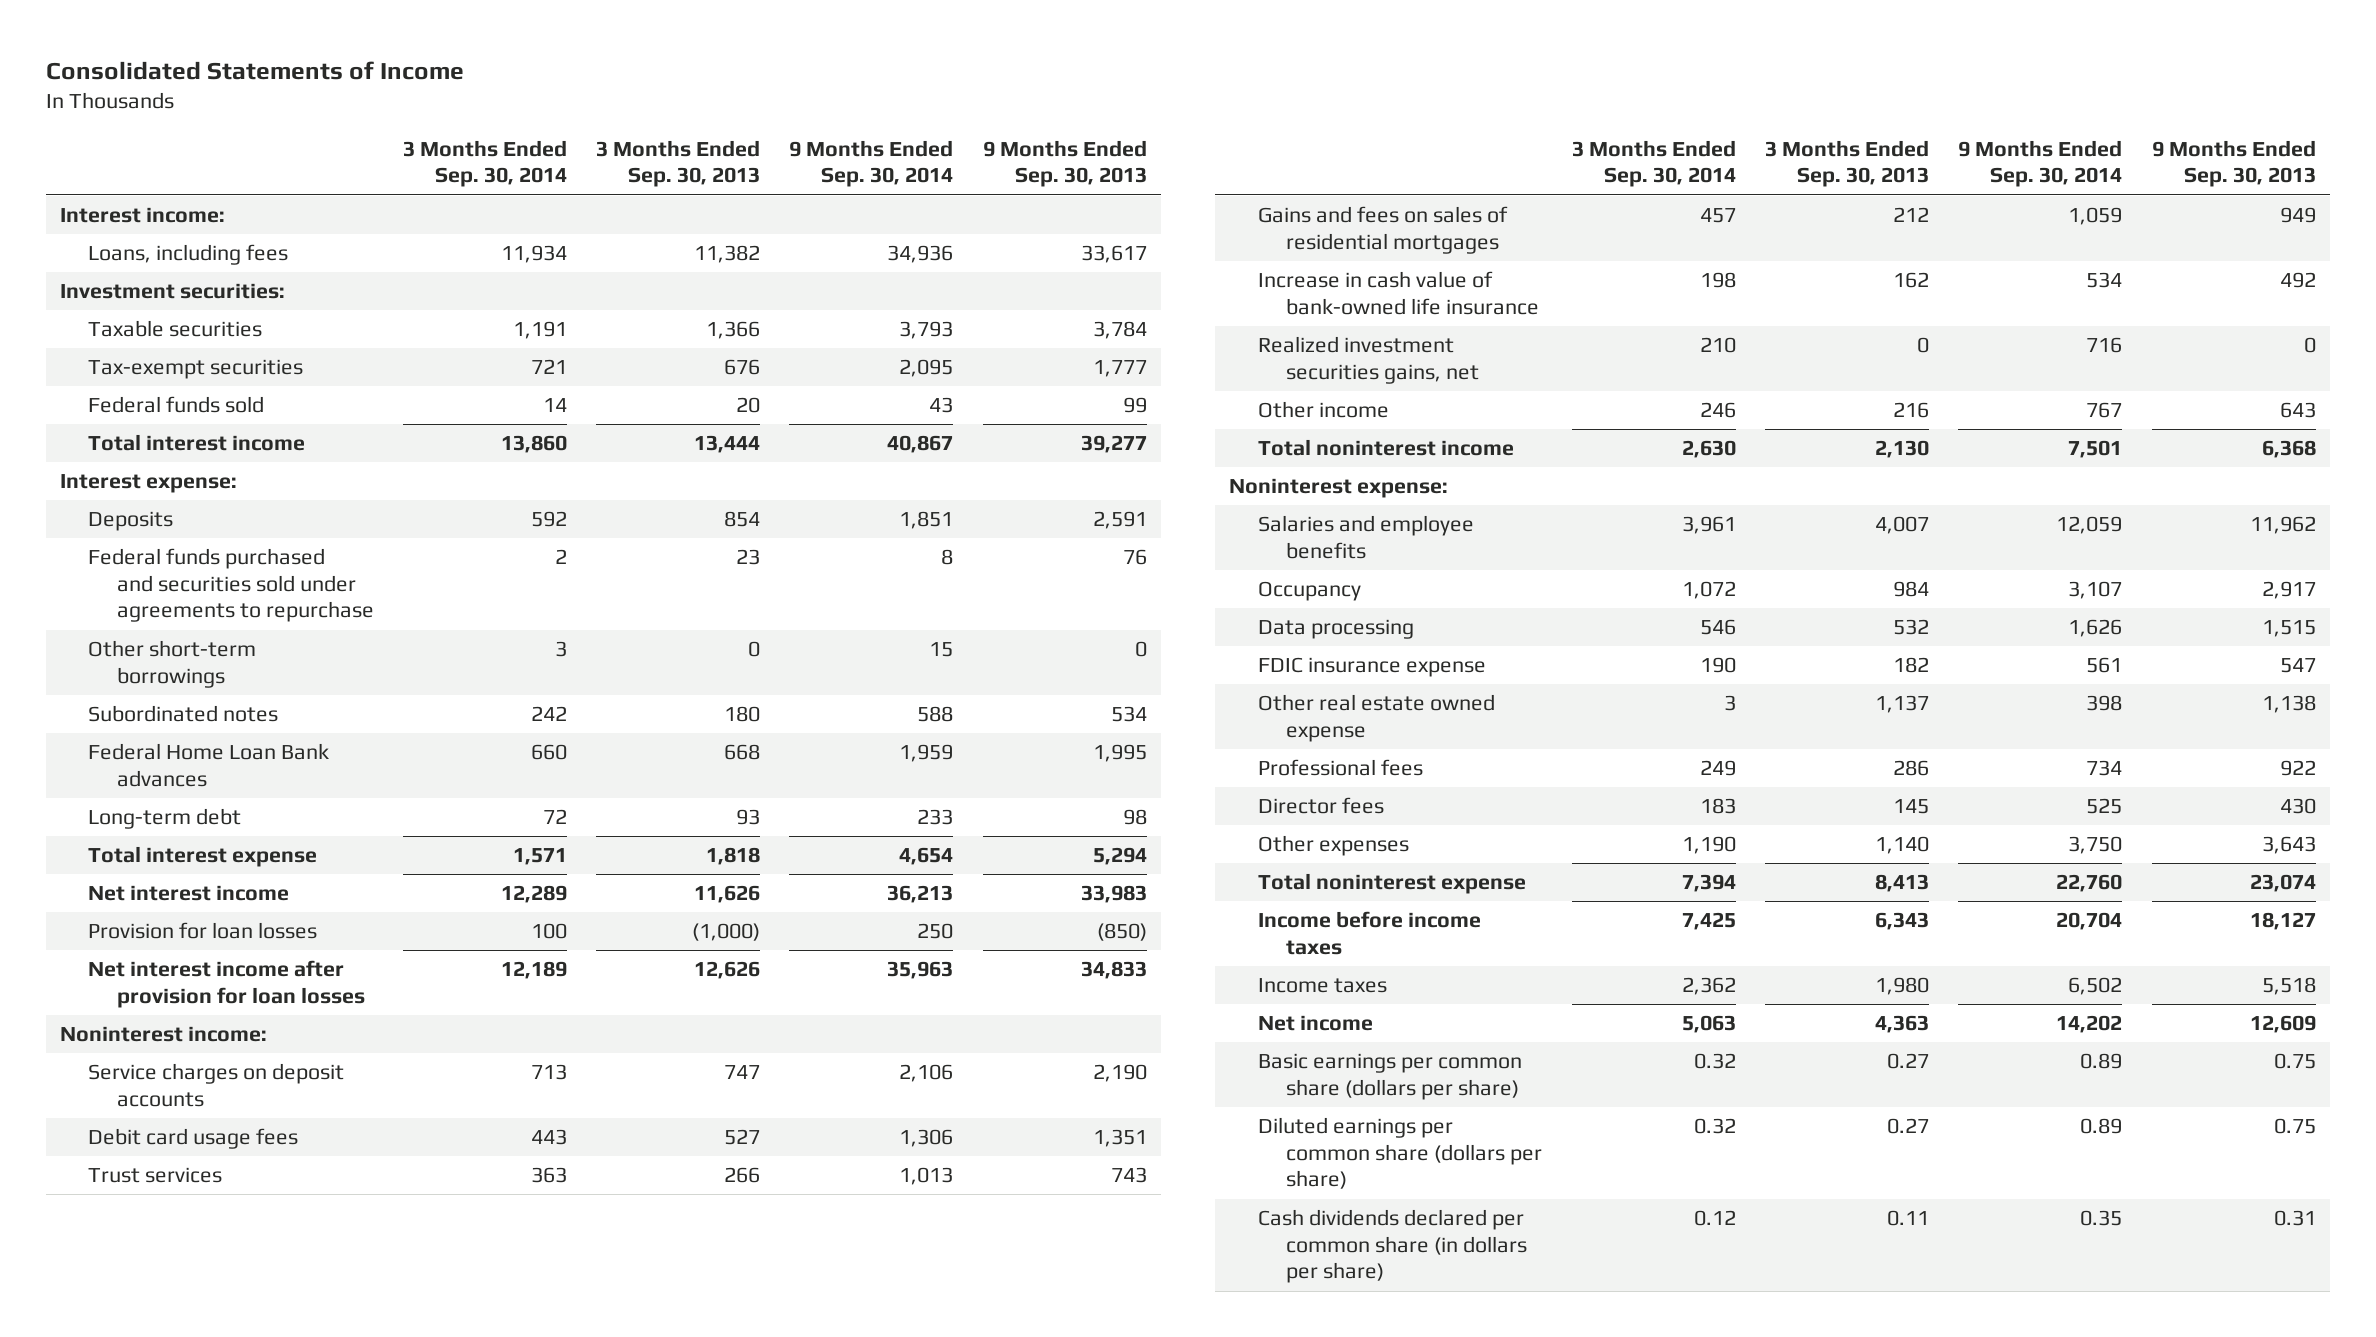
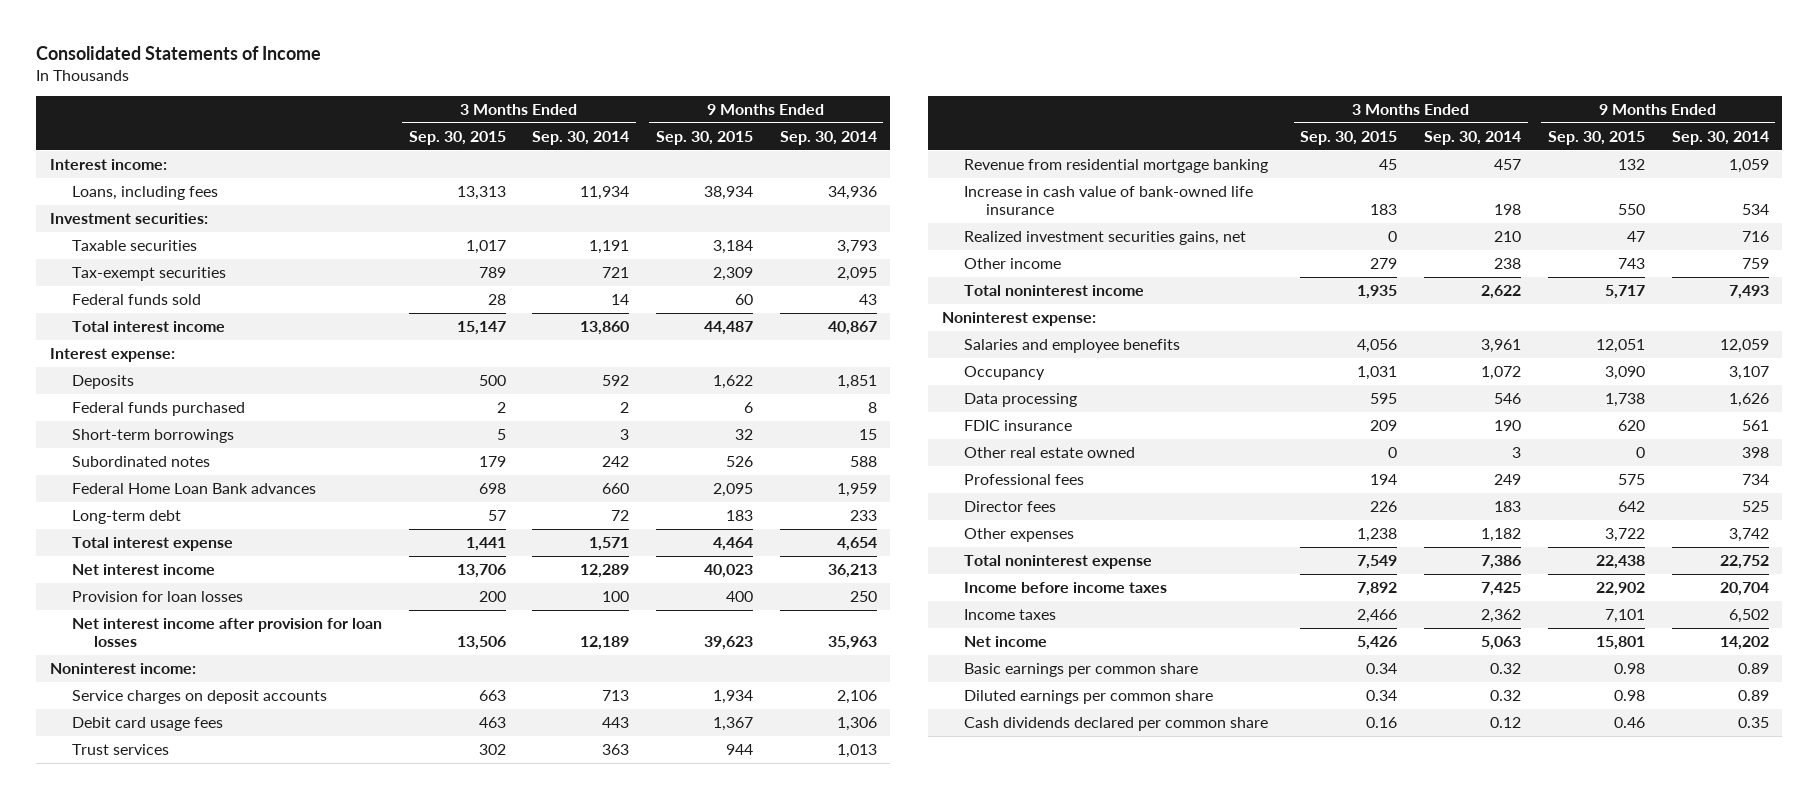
[596,139,761,188] 3 Months Ended Sep. 30, 2013 -> none
[982,139,1147,188] 9 Months Ended Sep. 30, 2013 -> none
none -> [408,130,506,145] Sep. 30, 2015
none -> [655,130,753,145] Sep. 30, 2015
[88,548,374,623] Federal funds purchased and securities sold under agreements to repurchase -> none
none -> [71,401,245,416] Federal funds purchased
[88,640,257,688] Other short-term borrowings -> [71,428,234,443] Short-term borrowings
[1257,206,1508,254] Gains and fees on sales of residential mortgages -> [963,158,1268,173] Revenue from residential mortgage banking
[1699,402,1736,419] 246 -> [1494,257,1522,269] 238
[2086,402,2123,419] 767 -> [1741,257,1769,269] 759
[1681,440,1736,459] 2,630 -> [1481,284,1522,299] 2,622
[2068,440,2123,459] 7,501 -> [1728,284,1769,299] 7,493
[1257,657,1486,678] FDIC insurance expense -> [963,419,1072,431] FDIC insurance
[1257,694,1495,742] Other real estate owned expense -> [963,446,1135,458] Other real estate owned
[1681,836,1736,855] 1,190 -> [1481,527,1522,542] 1,182
[2068,836,2123,855] 3,750 -> [1728,527,1769,542] 3,742
[1681,874,1736,893] 7,394 -> [1481,554,1522,569] 7,386
[2056,874,2123,893] 22,760 -> [1719,554,1769,569] 22,752
[1257,1053,1522,1100] Basic earnings per common share (dollars per share) -> [963,662,1198,677] Basic earnings per common share
[1257,1117,1542,1190] Diluted earnings per common share (dollars per share) -> [963,689,1213,704] Diluted earnings per common share
[1257,1209,1527,1284] Cash dividends declared per common share (in dollars per share) -> [963,716,1268,731] Cash dividends declared per common share

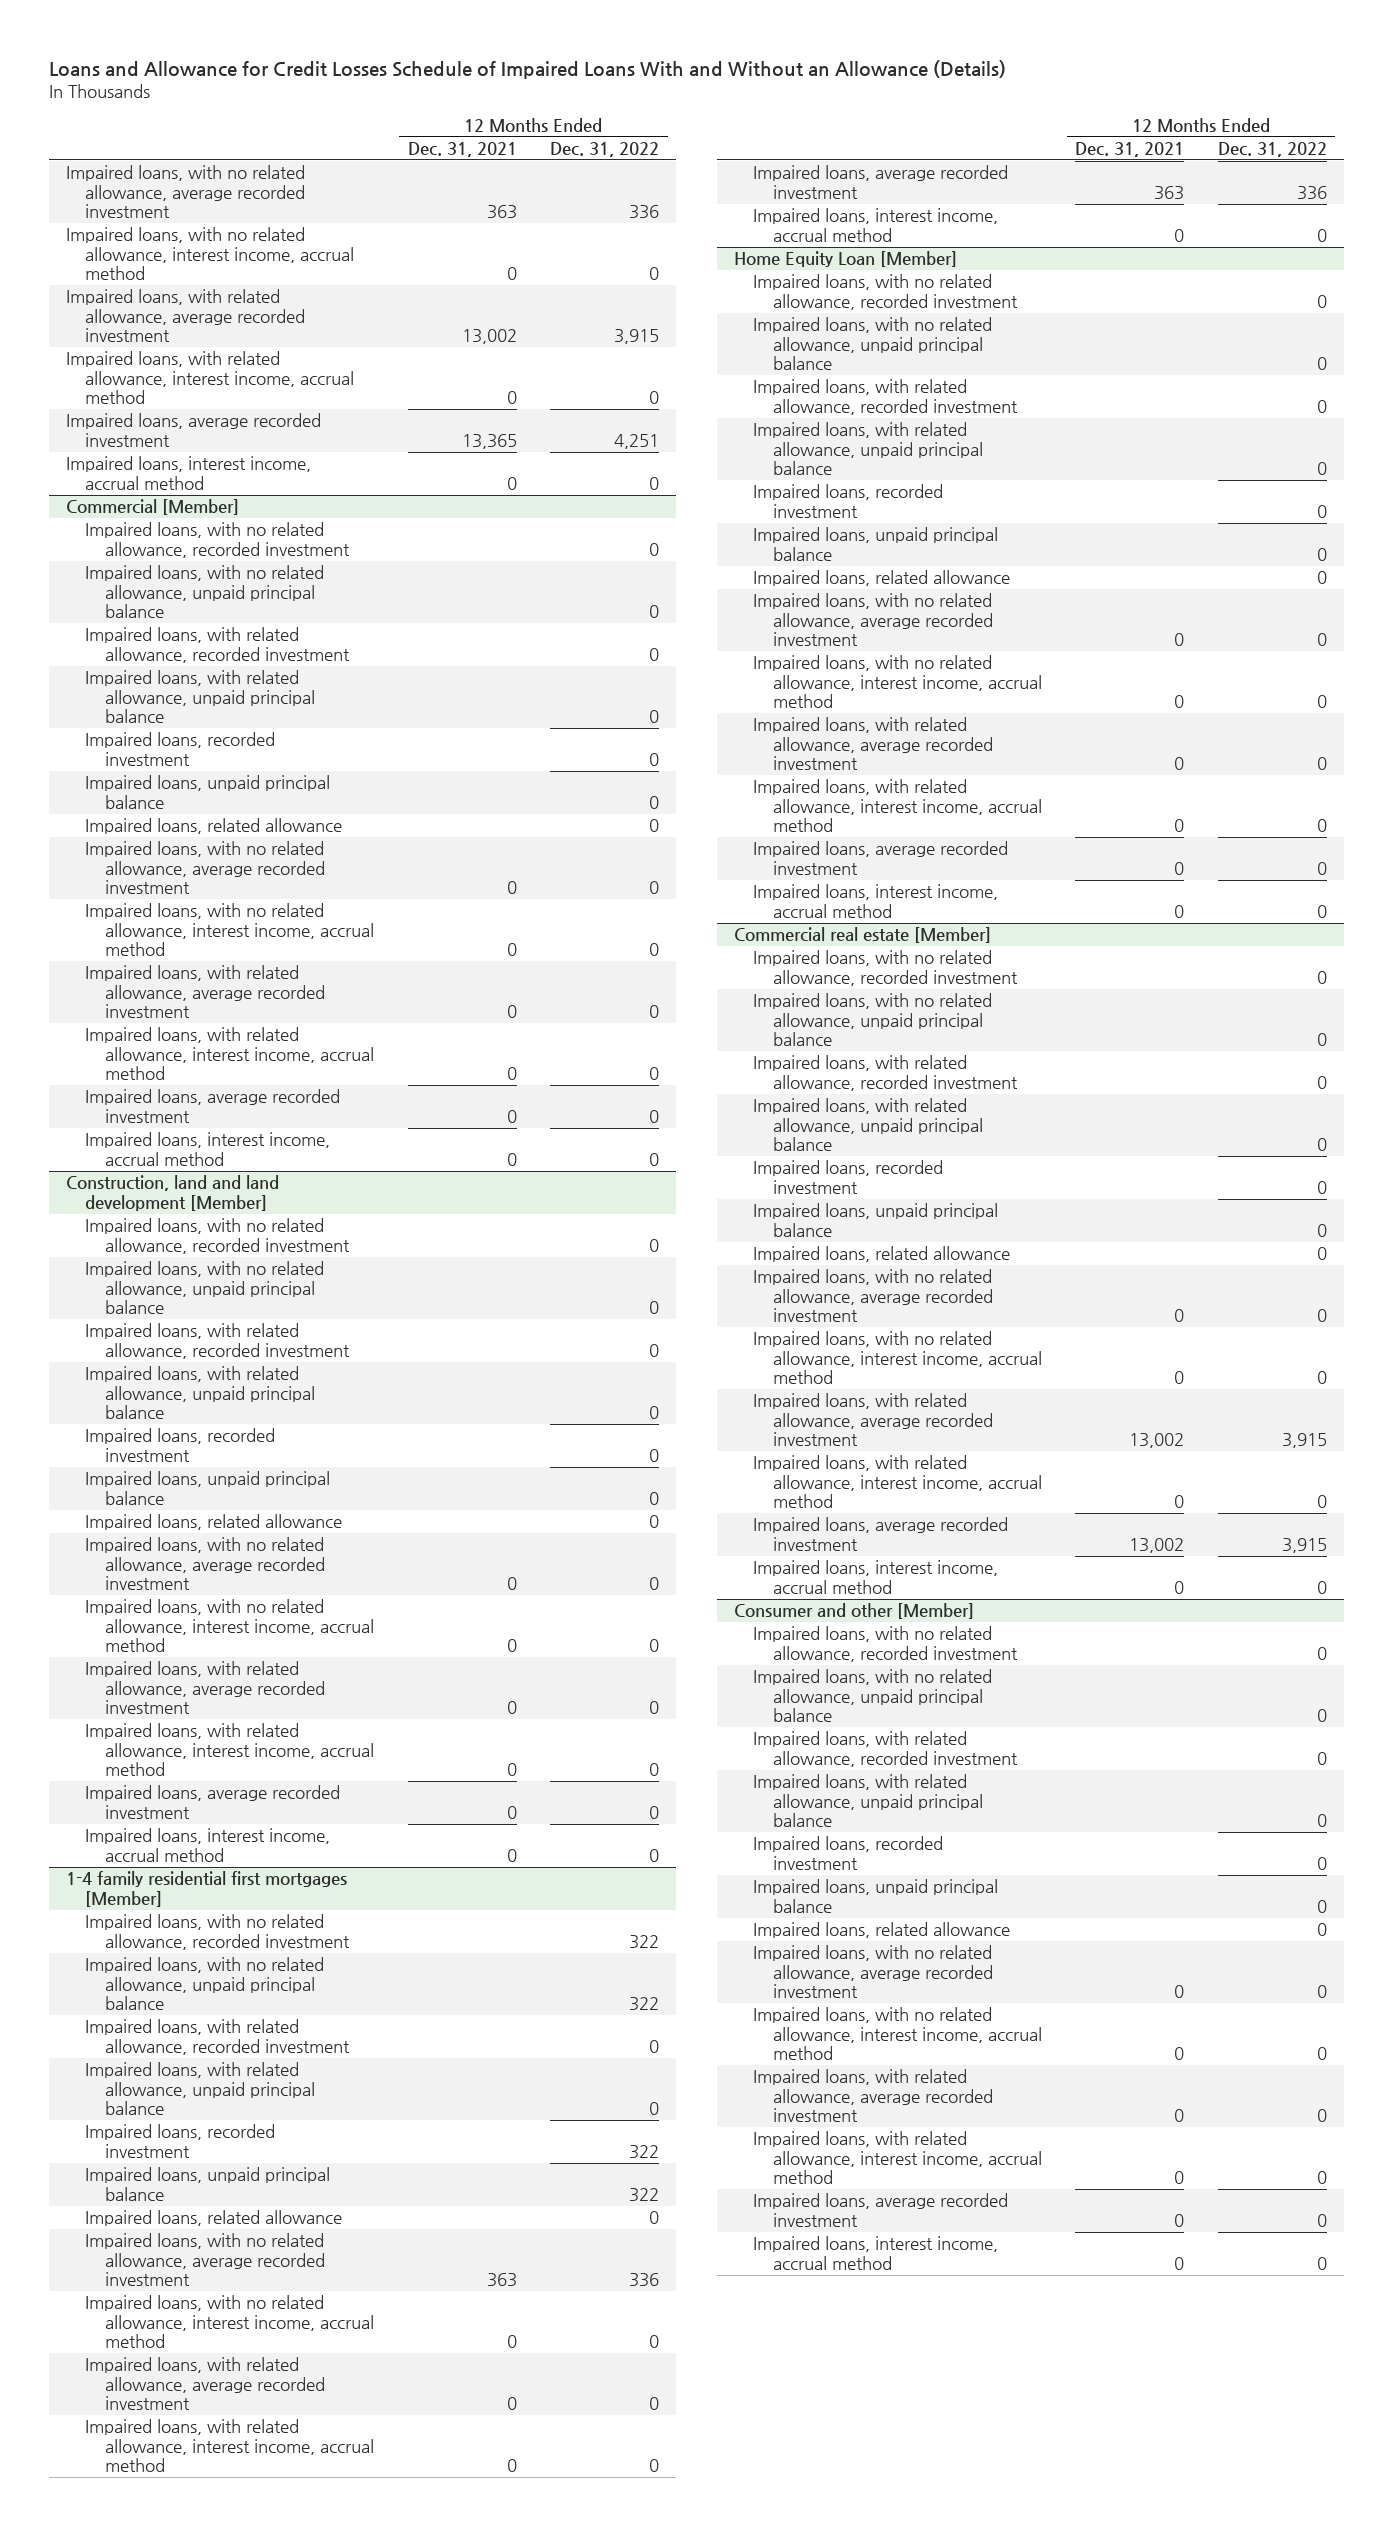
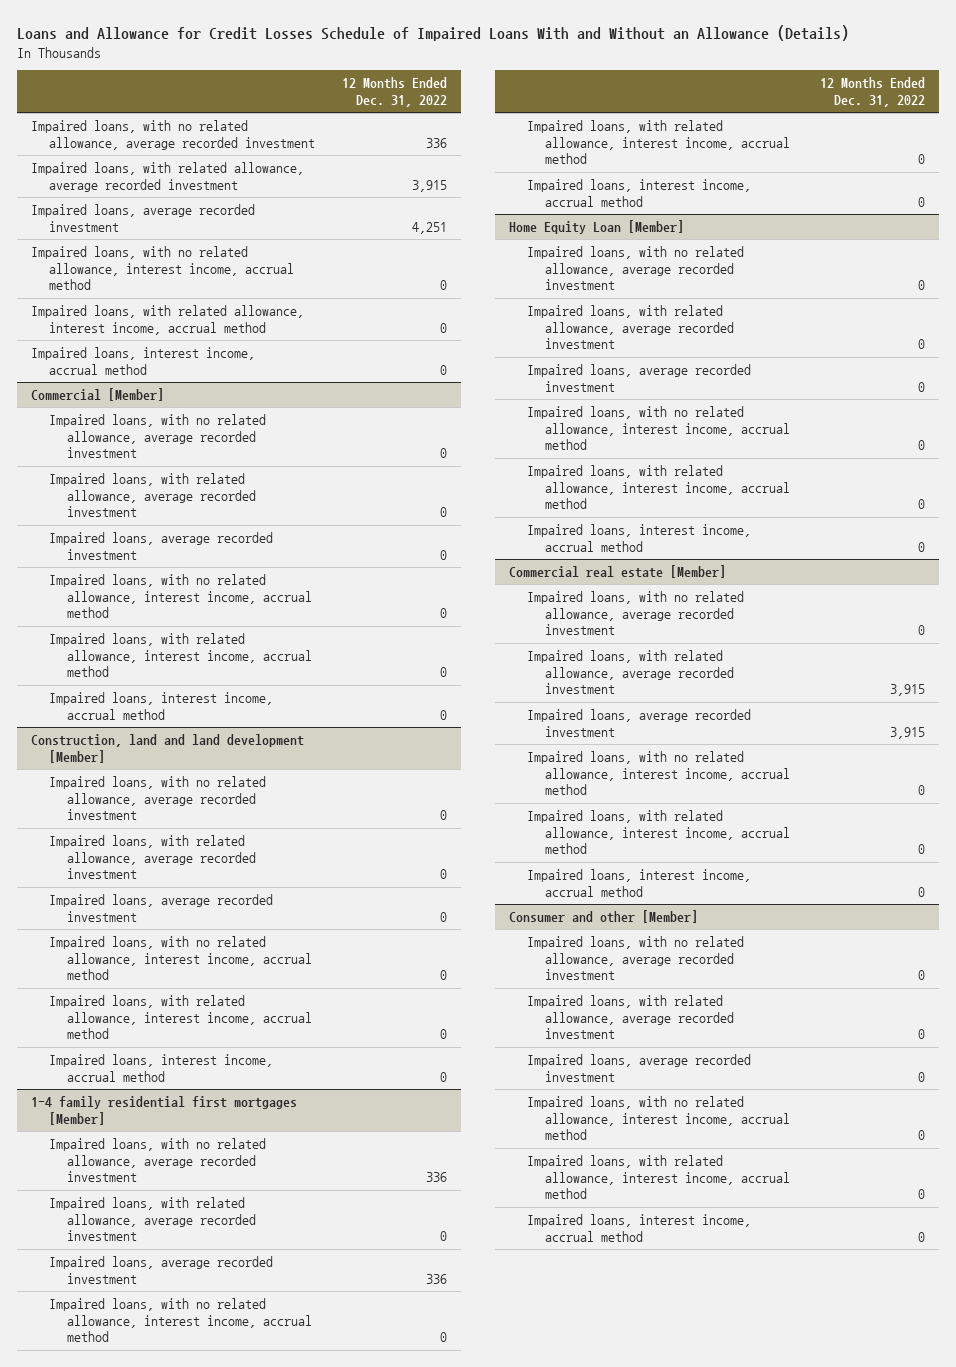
[407,142,517,158] Dec. 31, 2021 -> none
[65,227,355,281] Impaired loans, with no related allowance, interest income, accrual method -> [30,245,295,291] Impaired loans, with no related allowance, interest income, accrual method
[65,351,355,405] Impaired loans, with related allowance, interest income, accrual method -> [30,304,304,335] Impaired loans, with related allowance, interest income, accrual method
[85,522,350,558] Impaired loans, with no related allowance, recorded investment -> none
[85,565,325,619] Impaired loans, with no related allowance, unpaid principal balance -> none
[85,627,350,663] Impaired loans, with related allowance, recorded investment -> none
[85,670,315,724] Impaired loans, with related allowance, unpaid principal balance -> none
[85,732,276,766] Impaired loans, recorded investment -> none
[85,775,331,809] Impaired loans, unpaid principal balance -> none
[85,818,343,835] Impaired loans, related allowance -> none
[85,903,374,957] Impaired loans, with no related allowance, interest income, accrual method -> [49,573,313,619] Impaired loans, with no related allowance, interest income, accrual method
[85,1027,374,1081] Impaired loans, with related allowance, interest income, accrual method -> [49,632,313,678] Impaired loans, with related allowance, interest income, accrual method
[85,1218,350,1254] Impaired loans, with no related allowance, recorded investment -> none
[85,1261,325,1315] Impaired loans, with no related allowance, unpaid principal balance -> none
[85,1323,350,1359] Impaired loans, with related allowance, recorded investment -> none
[85,1366,315,1420] Impaired loans, with related allowance, unpaid principal balance -> none
[85,1428,276,1462] Impaired loans, recorded investment -> none
[85,1471,331,1505] Impaired loans, unpaid principal balance -> none
[85,1514,343,1531] Impaired loans, related allowance -> none
[85,1599,374,1653] Impaired loans, with no related allowance, interest income, accrual method -> [49,935,313,981] Impaired loans, with no related allowance, interest income, accrual method
[85,1723,374,1777] Impaired loans, with related allowance, interest income, accrual method -> [49,994,313,1040] Impaired loans, with related allowance, interest income, accrual method
[85,1914,350,1950] Impaired loans, with no related allowance, recorded investment -> none
[85,1957,325,2011] Impaired loans, with no related allowance, unpaid principal balance -> none
[85,2019,350,2055] Impaired loans, with related allowance, recorded investment -> none
[85,2062,315,2116] Impaired loans, with related allowance, unpaid principal balance -> none
[85,2124,276,2158] Impaired loans, recorded investment -> none
[85,2167,331,2201] Impaired loans, unpaid principal balance -> none
[85,2210,343,2227] Impaired loans, related allowance -> none
[85,2295,374,2349] Impaired loans, with no related allowance, interest income, accrual method -> [49,1297,313,1343] Impaired loans, with no related allowance, interest income, accrual method
[85,2419,374,2473] Impaired loans, with related allowance, interest income, accrual method -> [526,119,791,165] Impaired loans, with related allowance, interest income, accrual method
[753,274,1018,310] Impaired loans, with no related allowance, recorded investment -> none
[753,317,993,371] Impaired loans, with no related allowance, unpaid principal balance -> none
[753,379,1018,415] Impaired loans, with related allowance, recorded investment -> none
[753,422,983,476] Impaired loans, with related allowance, unpaid principal balance -> none
[753,484,944,518] Impaired loans, recorded investment -> none
[753,527,999,561] Impaired loans, unpaid principal balance -> none
[753,570,1011,587] Impaired loans, related allowance -> none
[753,655,1042,709] Impaired loans, with no related allowance, interest income, accrual method -> [526,405,791,451] Impaired loans, with no related allowance, interest income, accrual method
[753,779,1042,833] Impaired loans, with related allowance, interest income, accrual method -> [526,464,791,510] Impaired loans, with related allowance, interest income, accrual method
[753,950,1018,986] Impaired loans, with no related allowance, recorded investment -> none
[753,993,993,1047] Impaired loans, with no related allowance, unpaid principal balance -> none
[753,1055,1018,1091] Impaired loans, with related allowance, recorded investment -> none
[753,1098,983,1152] Impaired loans, with related allowance, unpaid principal balance -> none
[753,1160,944,1194] Impaired loans, recorded investment -> none
[753,1203,999,1237] Impaired loans, unpaid principal balance -> none
[753,1246,1011,1263] Impaired loans, related allowance -> none
[753,1331,1042,1385] Impaired loans, with no related allowance, interest income, accrual method -> [526,750,791,796] Impaired loans, with no related allowance, interest income, accrual method
[753,1455,1042,1509] Impaired loans, with related allowance, interest income, accrual method -> [526,809,791,855] Impaired loans, with related allowance, interest income, accrual method
[753,1626,1018,1662] Impaired loans, with no related allowance, recorded investment -> none
[753,1669,993,1723] Impaired loans, with no related allowance, unpaid principal balance -> none
[753,1731,1018,1767] Impaired loans, with related allowance, recorded investment -> none
[753,1774,983,1828] Impaired loans, with related allowance, unpaid principal balance -> none
[753,1836,944,1870] Impaired loans, recorded investment -> none
[753,1879,999,1913] Impaired loans, unpaid principal balance -> none
[753,1922,1011,1939] Impaired loans, related allowance -> none
[753,2007,1042,2061] Impaired loans, with no related allowance, interest income, accrual method -> [526,1095,791,1141] Impaired loans, with no related allowance, interest income, accrual method
[753,2131,1042,2185] Impaired loans, with related allowance, interest income, accrual method -> [526,1154,791,1200] Impaired loans, with related allowance, interest income, accrual method

